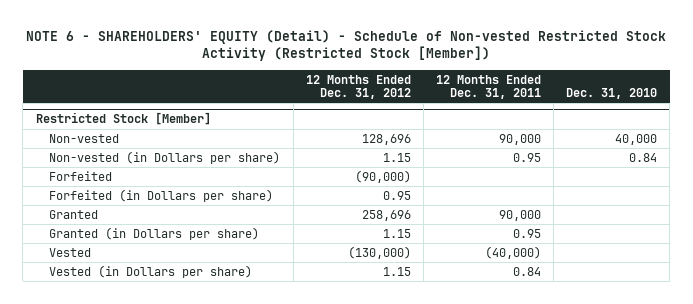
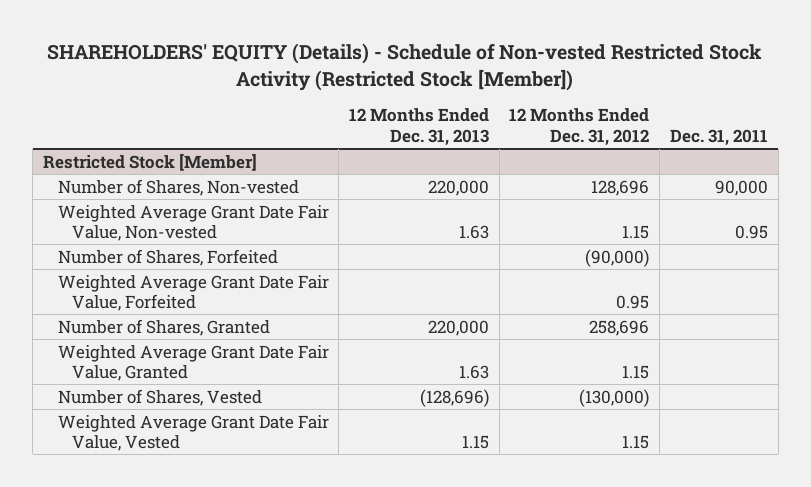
[26,29,667,62] NOTE 6 - SHAREHOLDERS' EQUITY (Detail) - Schedule of Non-vested Restricted Stock Activity (Restricted Stock [Member]) -> [47,43,763,91] SHAREHOLDERS' EQUITY (Details) - Schedule of Non-vested Restricted Stock Activity (Restricted Stock [Member])
[435,74,541,100] 12 Months Ended Dec. 31, 2011 -> none
[566,88,658,100] Dec. 31, 2010 -> none
none -> [348,108,489,146] 12 Months Ended Dec. 31, 2013
none -> [669,128,768,146] Dec. 31, 2011
[49,188,274,202] Forfeited (in Dollars per share) -> none
[49,133,120,143] Non-vested -> [57,178,299,196] Number of Shares, Non-vested
[49,150,281,164] Non-vested (in Dollars per share) -> [57,204,329,241] Weighted Average Grant Date Fair Value, Non-vested
[49,170,113,181] Forfeited -> [57,248,278,266] Number of Shares, Forfeited
none -> [57,274,329,311] Weighted Average Grant Date Fair Value, Forfeited
[49,209,99,219] Granted -> [57,318,270,336] Number of Shares, Granted
[49,226,260,240] Granted (in Dollars per share) -> [57,344,329,381] Weighted Average Grant Date Fair Value, Granted
[49,247,92,257] Vested -> [57,388,262,406] Number of Shares, Vested
[49,264,253,278] Vested (in Dollars per share) -> [57,414,329,451] Weighted Average Grant Date Fair Value, Vested

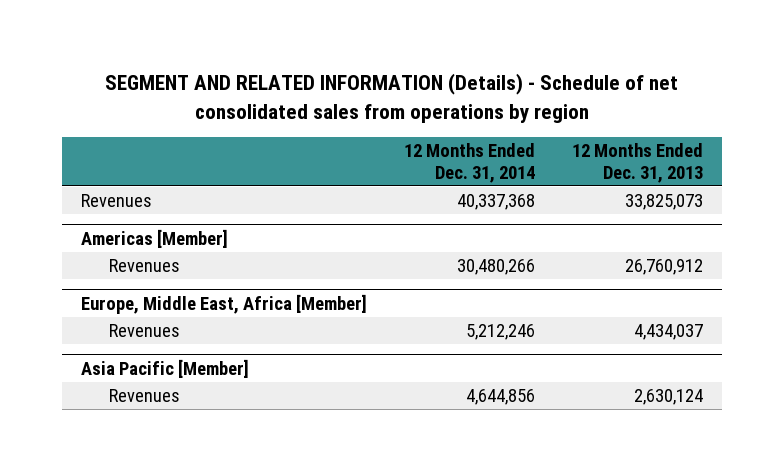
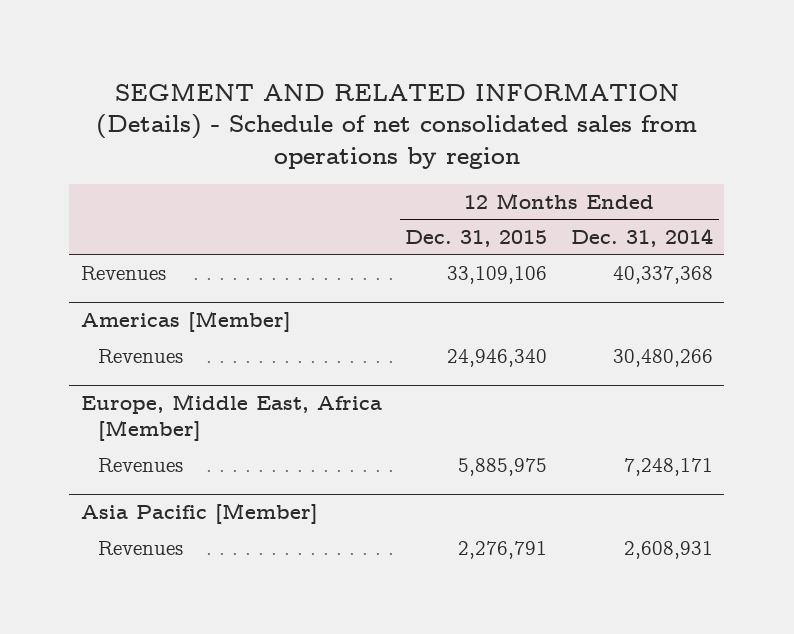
[572,143,704,183] 12 Months Ended Dec. 31, 2013 -> none
none -> [405,229,548,247] Dec. 31, 2015
[465,324,535,341] 5,212,246 -> [623,457,713,476] 7,248,171
[465,389,535,406] 4,644,856 -> [623,540,713,559] 2,608,931

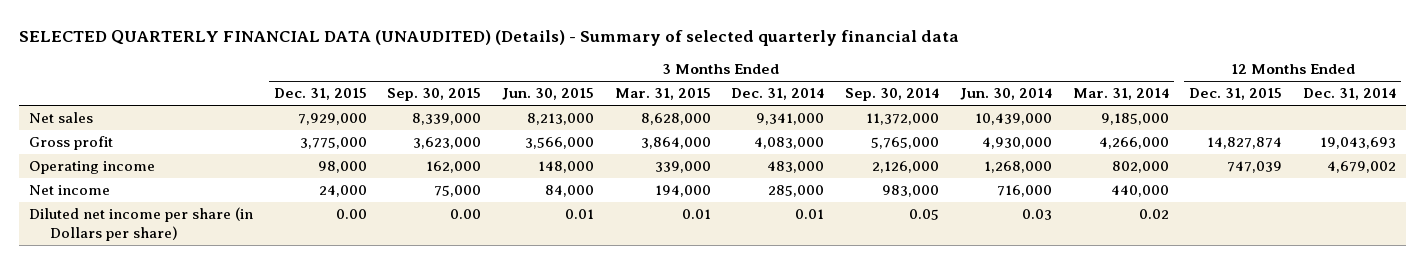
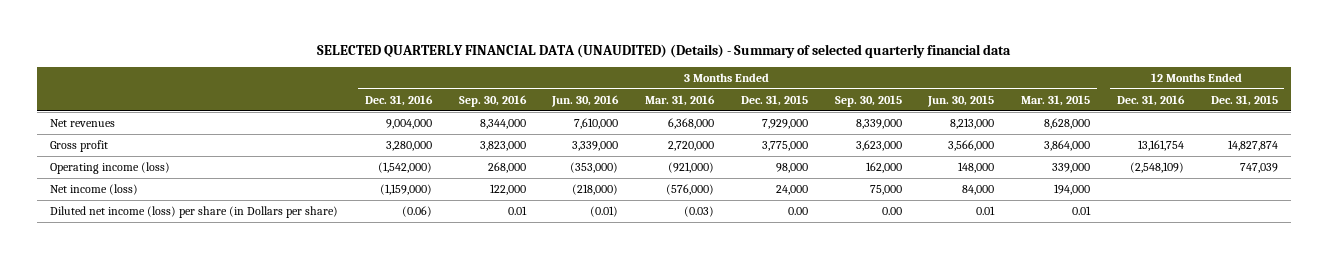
[731,88,825,101] Dec. 31, 2014 -> none
[845,88,940,102] Sep. 30, 2014 -> none
[959,88,1052,101] Jun. 30, 2014 -> none
[1072,88,1169,101] Mar. 31, 2014 -> none
[1302,88,1396,101] Dec. 31, 2014 -> none
none -> [364,94,433,106] Dec. 31, 2016
none -> [458,94,527,107] Sep. 30, 2016
none -> [551,94,620,107] Jun. 30, 2016
none -> [645,94,716,106] Mar. 31, 2016
none -> [1116,94,1185,106] Dec. 31, 2016
[28,112,93,124] Net sales -> [50,118,116,127] Net revenues
[28,161,155,175] Operating income -> [50,161,171,174] Operating income (loss)
[28,185,110,196] Net income -> [50,183,139,195] Net income (loss)
[28,207,253,242] Diluted net income per share (in Dollars per share) -> [50,205,339,218] Diluted net income (loss) per share (in Dollars per share)

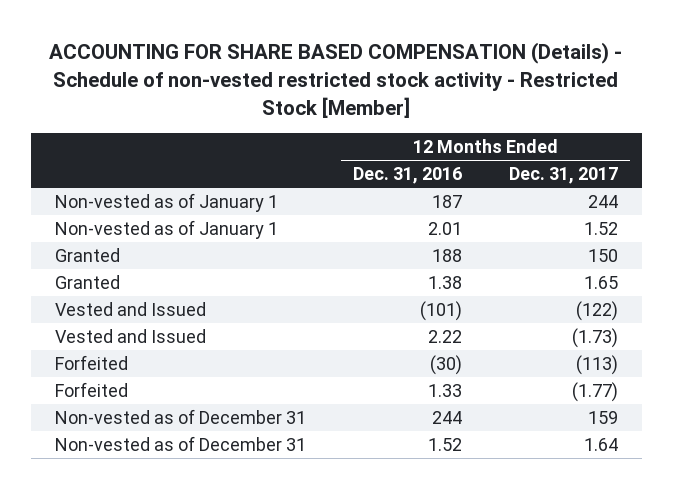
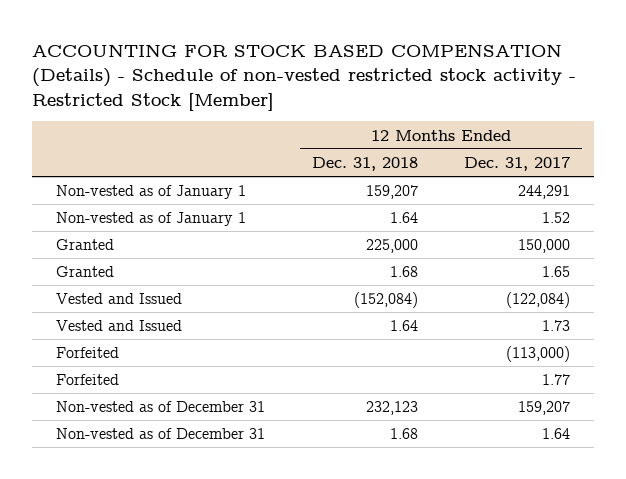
[49,41,623,118] ACCOUNTING FOR SHARE BASED COMPENSATION (Details) - Schedule of non-vested restricted stock activity - Restricted Stock [Member] -> [32,43,577,111] ACCOUNTING FOR STOCK BASED COMPENSATION (Details) - Schedule of non-vested restricted stock activity - Restricted Stock [Member]
[352,167,462,185] Dec. 31, 2016 -> none
none -> [311,156,418,171] Dec. 31, 2018
[588,195,619,209] 244 -> [518,185,571,200] 244,291
[588,249,619,263] 150 -> [518,239,571,254] 150,000
[576,301,619,322] (122) -> [506,292,571,309] (122,084)
[572,328,619,349] (1.73) -> [542,320,571,332] 1.73
[576,355,619,376] (113) -> [506,346,571,363] (113,000)
[572,382,619,403] (1.77) -> [542,374,571,386] 1.77
[588,411,619,425] 159 -> [518,401,571,416] 159,207

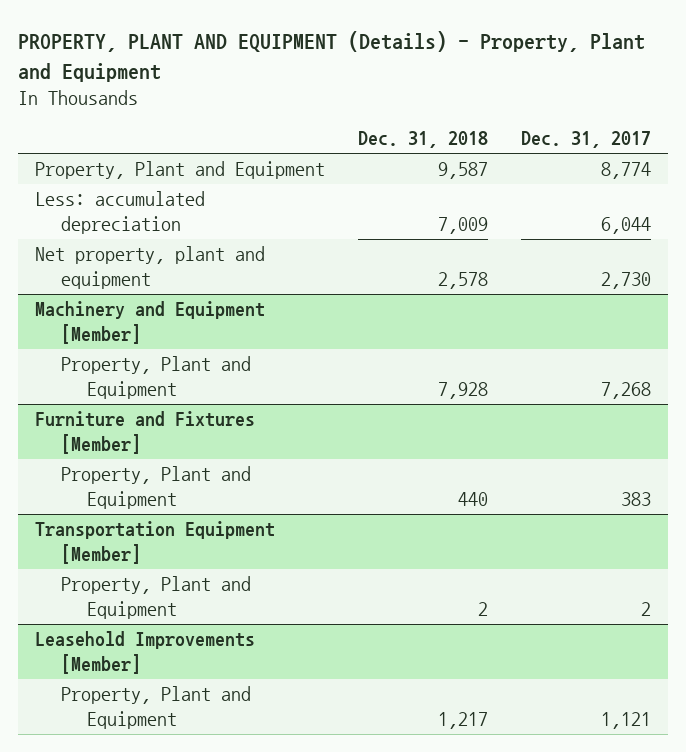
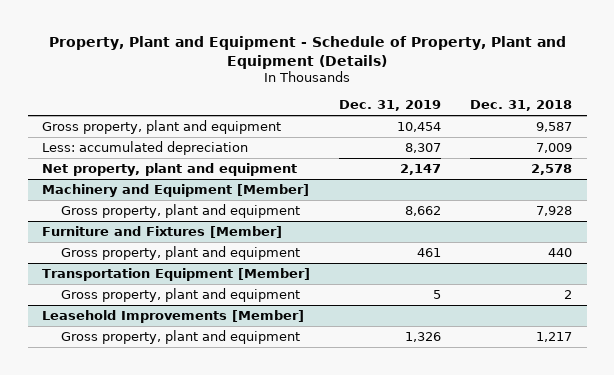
[17,30,645,82] PROPERTY, PLANT AND EQUIPMENT (Details) - Property, Plant and Equipment -> [49,35,567,69] Property, Plant and Equipment - Schedule of Property, Plant and Equipment (Details)
[521,131,652,149] Dec. 31, 2017 -> none
none -> [339,100,442,112] Dec. 31, 2019
[34,161,325,180] Property, Plant and Equipment -> [42,119,282,134] Gross property, plant and equipment
[60,356,251,400] Property, Plant and Equipment -> [61,203,301,218] Gross property, plant and equipment
[60,466,251,510] Property, Plant and Equipment -> [61,245,301,260] Gross property, plant and equipment
[60,576,251,620] Property, Plant and Equipment -> [61,287,301,302] Gross property, plant and equipment
[60,686,251,730] Property, Plant and Equipment -> [61,329,301,344] Gross property, plant and equipment

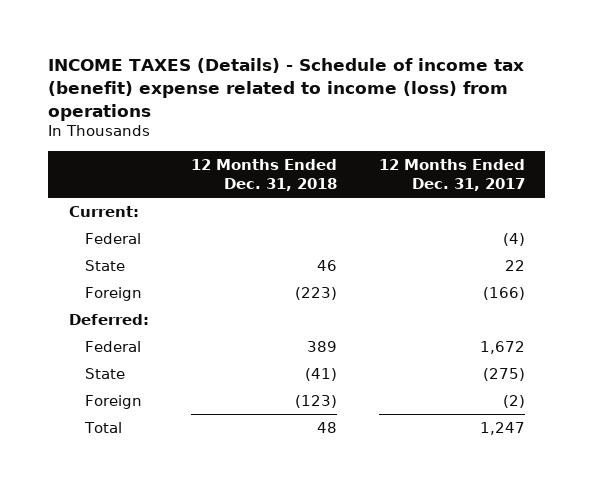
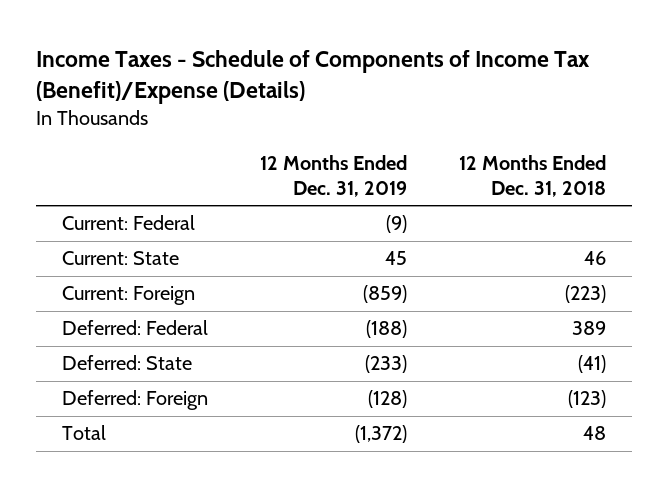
[48,58,525,121] INCOME TAXES (Details) - Schedule of income tax (benefit) expense related to income (loss) from operations -> [35,49,590,105] Income Taxes - Schedule of Components of Income Tax (Benefit)/Expense (Details)
[378,158,525,191] 12 Months Ended Dec. 31, 2017 -> none
none -> [259,154,407,198] 12 Months Ended Dec. 31, 2019
[69,205,140,217] Current: -> none
[69,313,150,325] Deferred: -> none
[85,232,142,244] Federal -> [61,215,195,231] Current: Federal
[85,259,126,271] State -> [61,251,179,266] Current: State
[85,286,143,301] Foreign -> [61,286,195,306] Current: Foreign
[85,340,142,352] Federal -> [61,320,208,336] Deferred: Federal
[85,367,126,379] State -> [61,355,192,371] Deferred: State
[85,394,143,409] Foreign -> [61,390,208,411] Deferred: Foreign

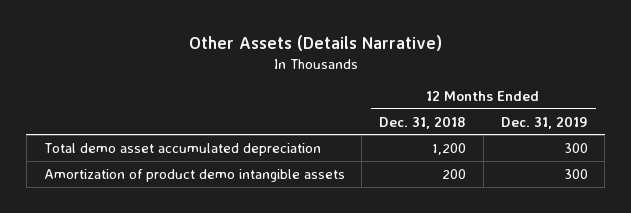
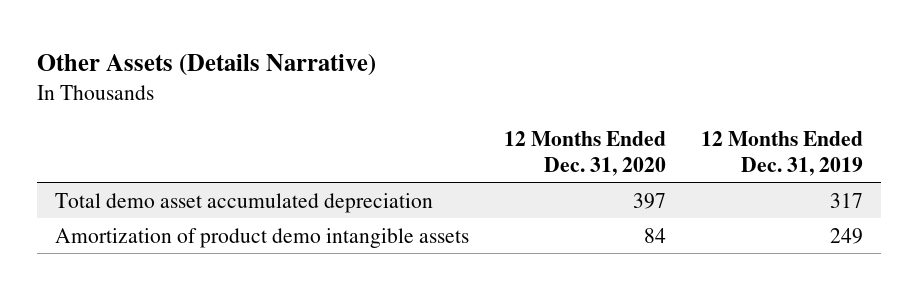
[379,115,467,129] Dec. 31, 2018 -> none
none -> [504,130,667,176] 12 Months Ended Dec. 31, 2020
[563,142,588,153] 300 -> [830,192,864,208] 317
[563,168,588,179] 300 -> [830,227,864,244] 249

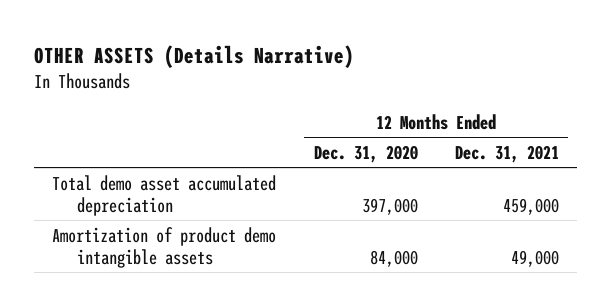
[37,53,377,76] Other Assets (Details Narrative) -> [33,45,354,69] OTHER ASSETS (Details Narrative)
[701,130,864,176] 12 Months Ended Dec. 31, 2019 -> none
none -> [454,144,559,163] Dec. 31, 2021
[633,192,667,209] 397 -> [361,197,418,215] 397,000
[644,227,667,243] 84 -> [369,249,418,267] 84,000

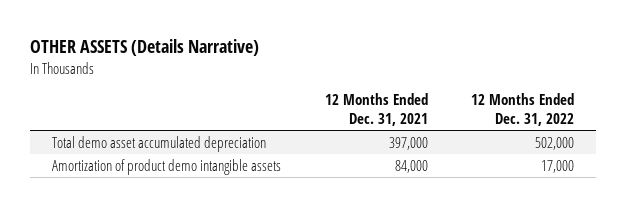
[313,144,418,163] Dec. 31, 2020 -> none
none -> [471,93,575,127] 12 Months Ended Dec. 31, 2022
[502,197,559,215] 459,000 -> [388,136,428,150] 397,000
[510,249,559,267] 49,000 -> [394,159,428,173] 84,000

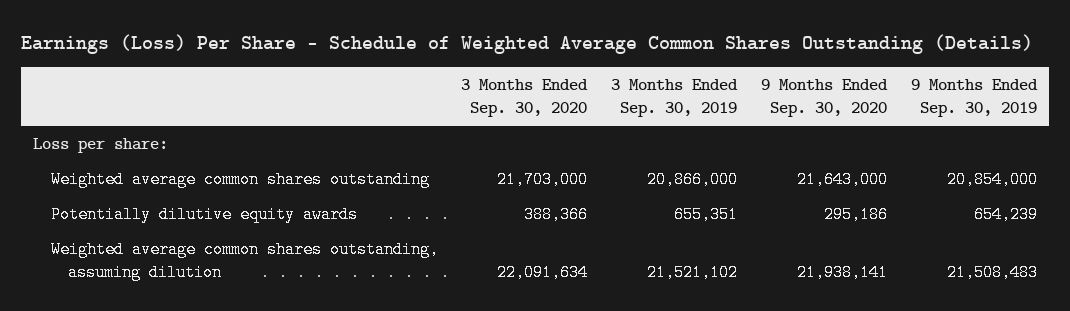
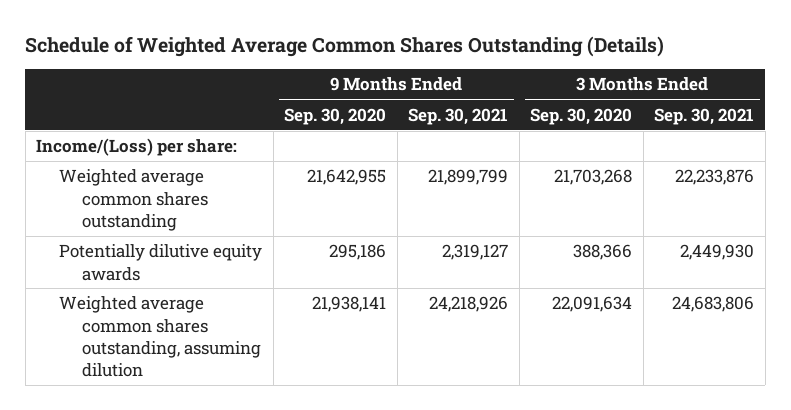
[20,33,1033,54] Earnings (Loss) Per Share - Schedule of Weighted Average Common Shares Outstanding (Details) -> [25,36,665,58] Schedule of Weighted Average Common Shares Outstanding (Details)
[611,78,739,118] 3 Months Ended Sep. 30, 2019 -> none
[911,78,1039,118] 9 Months Ended Sep. 30, 2019 -> none
none -> [408,107,509,125] Sep. 30, 2021
none -> [654,107,755,125] Sep. 30, 2021
[32,138,168,154] Loss per share: -> [36,138,238,157] Income/(Loss) per share:
[497,171,589,189] 21,703,000 -> [554,169,633,186] 21,703,268
[797,171,889,189] 21,643,000 -> [307,169,387,186] 21,642,955

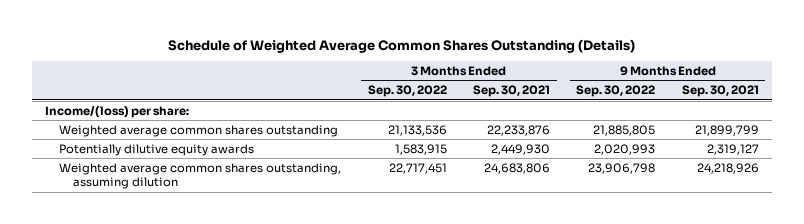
[284,107,387,125] Sep. 30, 2020 -> none
[530,107,633,125] Sep. 30, 2020 -> none
none -> [367,85,447,98] Sep. 30, 2022
none -> [576,85,656,98] Sep. 30, 2022
[36,138,238,157] Income/(Loss) per share: -> [45,105,190,118] Income/(loss) per share:

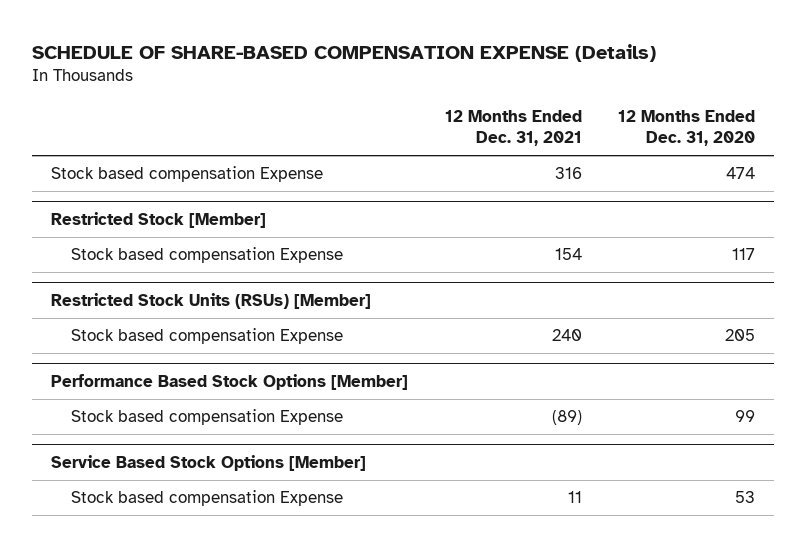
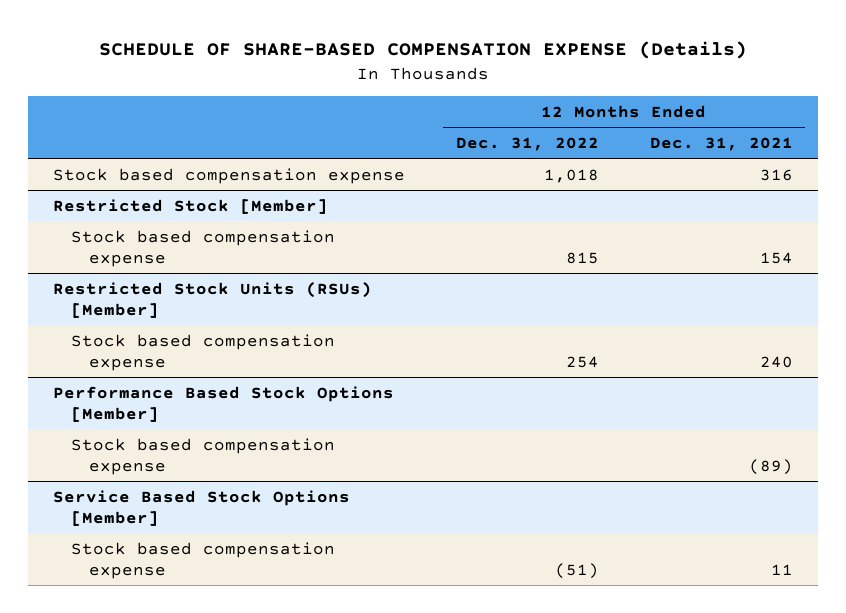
[618,109,756,147] 12 Months Ended Dec. 31, 2020 -> none
none -> [455,136,599,151] Dec. 31, 2022
[50,166,323,183] Stock based compensation Expense -> [53,167,406,184] Stock based compensation expense
[70,247,343,264] Stock based compensation Expense -> [71,229,336,267] Stock based compensation expense
[70,328,343,345] Stock based compensation Expense -> [71,333,336,371] Stock based compensation expense
[70,409,343,426] Stock based compensation Expense -> [71,437,336,475] Stock based compensation expense
[70,490,343,507] Stock based compensation Expense -> [71,541,336,579] Stock based compensation expense

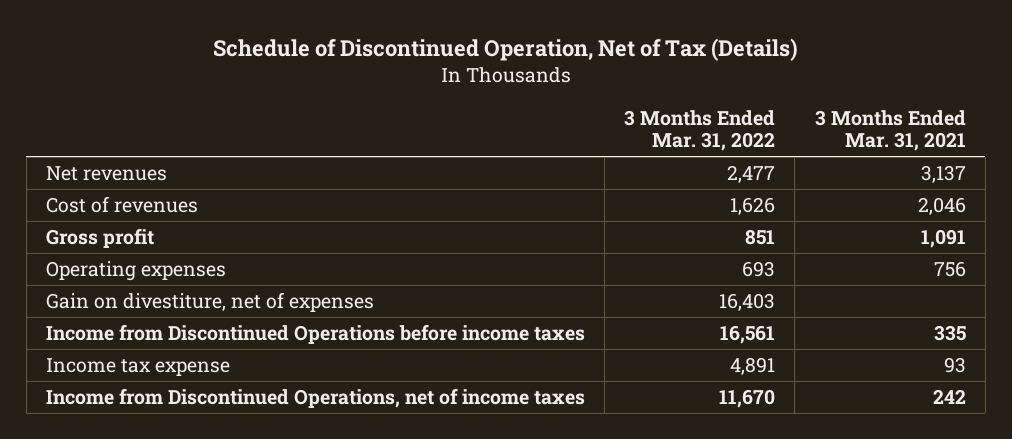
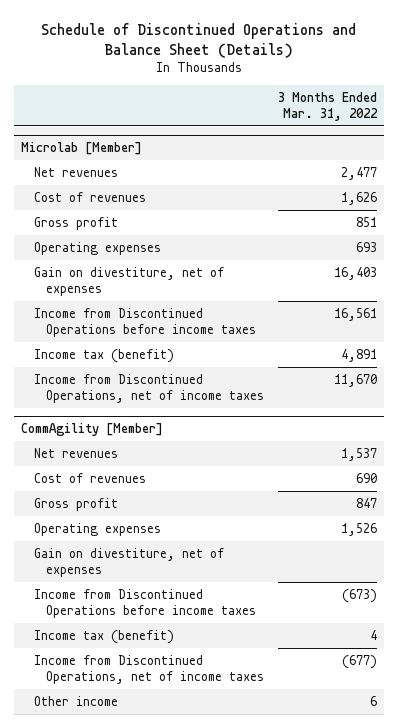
[212,38,798,62] Schedule of Discontinued Operation, Net of Tax (Details) -> [41,22,357,58] Schedule of Discontinued Operations and Balance Sheet (Details)
[814,109,966,152] 3 Months Ended Mar. 31, 2021 -> none
none -> [21,141,143,155] Microlab [Member]
[45,358,230,377] Income tax expense -> [33,348,174,363] Income tax (benefit)
none -> [21,422,164,436] CommAgility [Member]
none -> [33,447,118,458] Net revenues
none -> [33,472,146,483] Cost of revenues
none -> [33,497,118,511] Gross profit
none -> [33,522,161,536] Operating expenses
none -> [33,547,224,578] Gain on divestiture, net of expenses
none -> [33,588,257,619] Income from Discontinued Operations before income taxes
none -> [33,629,174,644] Income tax (benefit)
none -> [33,654,265,685] Income from Discontinued Operations, net of income taxes
none -> [33,695,118,706] Other income

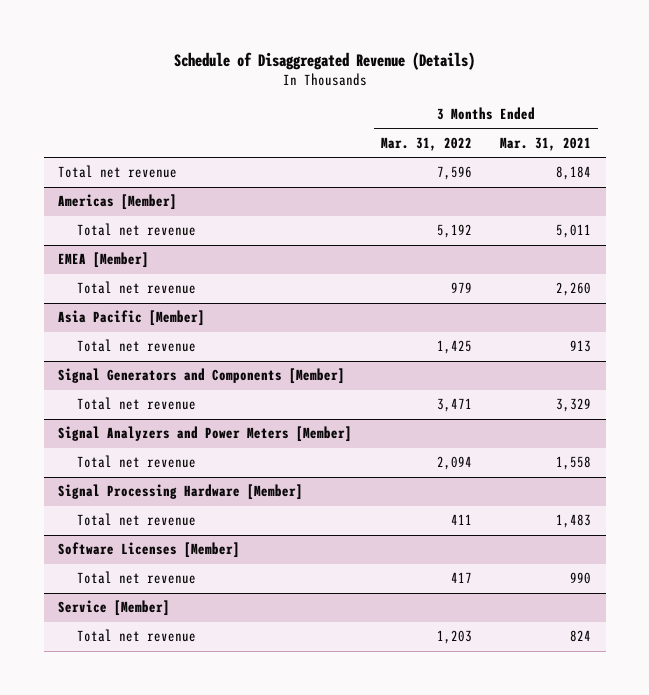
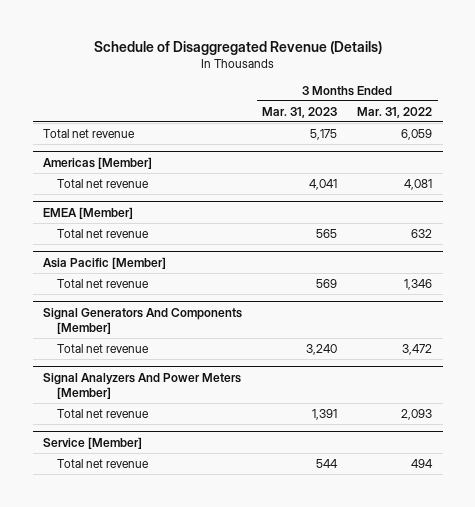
[500,136,592,151] Mar. 31, 2021 -> none
none -> [262,106,338,118] Mar. 31, 2023
[436,166,472,181] 7,596 -> [401,128,433,140] 6,059
[436,224,472,239] 5,192 -> [404,178,433,190] 4,081
[450,282,472,294] 979 -> [411,228,433,238] 632
[58,484,304,501] Signal Processing Hardware [Member] -> none
[77,513,197,527] Total net revenue -> none
[58,542,241,559] Software Licenses [Member] -> none
[77,571,197,585] Total net revenue -> none
[436,340,472,355] 1,425 -> [404,278,433,290] 1,346
[58,368,346,385] Signal Generators and Components [Member] -> [42,307,242,335] Signal Generators And Components [Member]
[436,398,472,413] 3,471 -> [402,343,433,355] 3,472
[58,426,353,443] Signal Analyzers and Power Meters [Member] -> [42,372,241,400] Signal Analyzers And Power Meters [Member]
[436,456,472,471] 2,094 -> [401,408,433,420] 2,093
[436,630,472,645] 1,203 -> [411,458,434,468] 494

